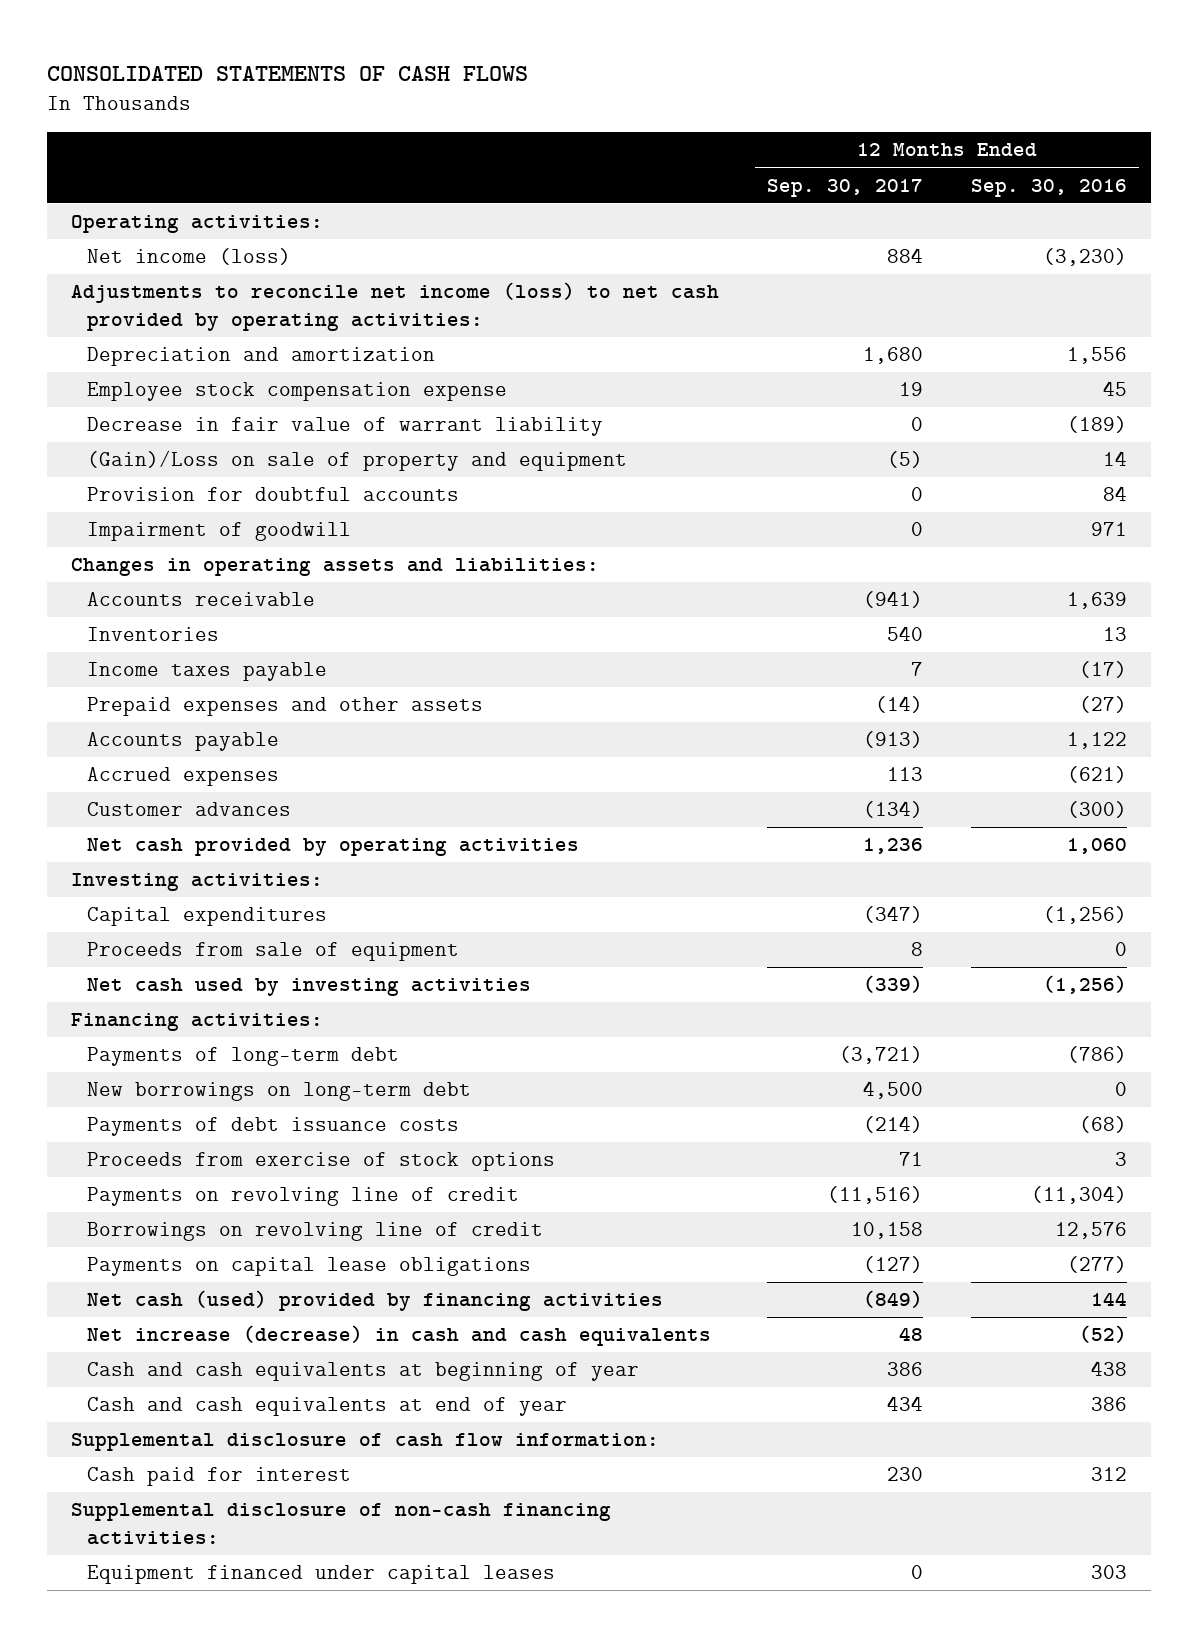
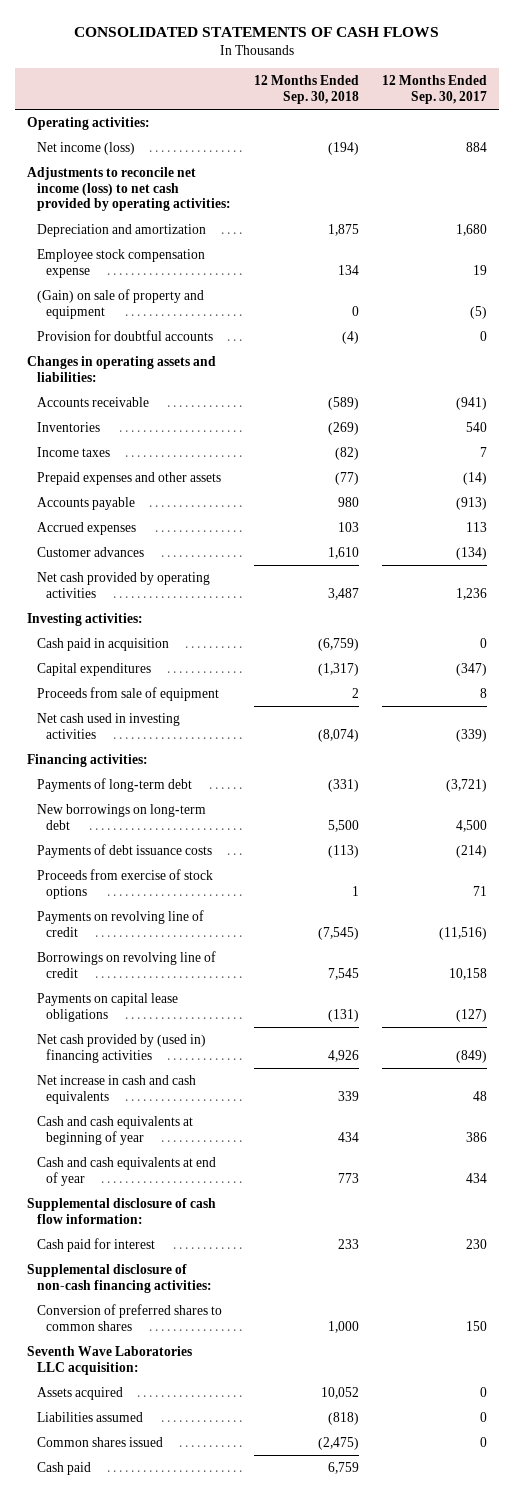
[971,178,1128,197] Sep. 30, 2016 -> none
none -> [253,75,359,105] 12 Months Ended Sep. 30, 2018
[86,417,603,437] Decrease in fair value of warrant liability -> none
[86,450,627,472] (Gain)/Loss on sale of property and equipment -> [36,288,204,319] (Gain) on sale of property and equipment
[86,522,351,542] Impairment of goodwill -> none
[86,662,327,682] Income taxes payable -> [36,446,110,457] Income taxes
none -> [36,637,169,651] Cash paid in acquisition
[86,978,531,997] Net cash used by investing activities -> [36,712,180,739] Net cash used in investing activities
[86,1290,663,1312] Net cash (used) provided by financing activities -> [36,1033,206,1063] Net cash provided by (used in) financing activities
[86,1325,711,1347] Net increase (decrease) in cash and cash equivalents -> [36,1074,196,1104] Net increase in cash and cash equivalents
[86,1565,555,1585] Equipment financed under capital leases -> none
none -> [36,1303,222,1331] Conversion of preferred shares to common shares
none -> [27,1345,193,1375] Seventh Wave Laboratories LLC acquisition:
none -> [36,1386,123,1400] Assets acquired
none -> [36,1411,143,1422] Liabilities assumed
none -> [36,1436,163,1447] Common shares issued
none -> [36,1461,91,1475] Cash paid

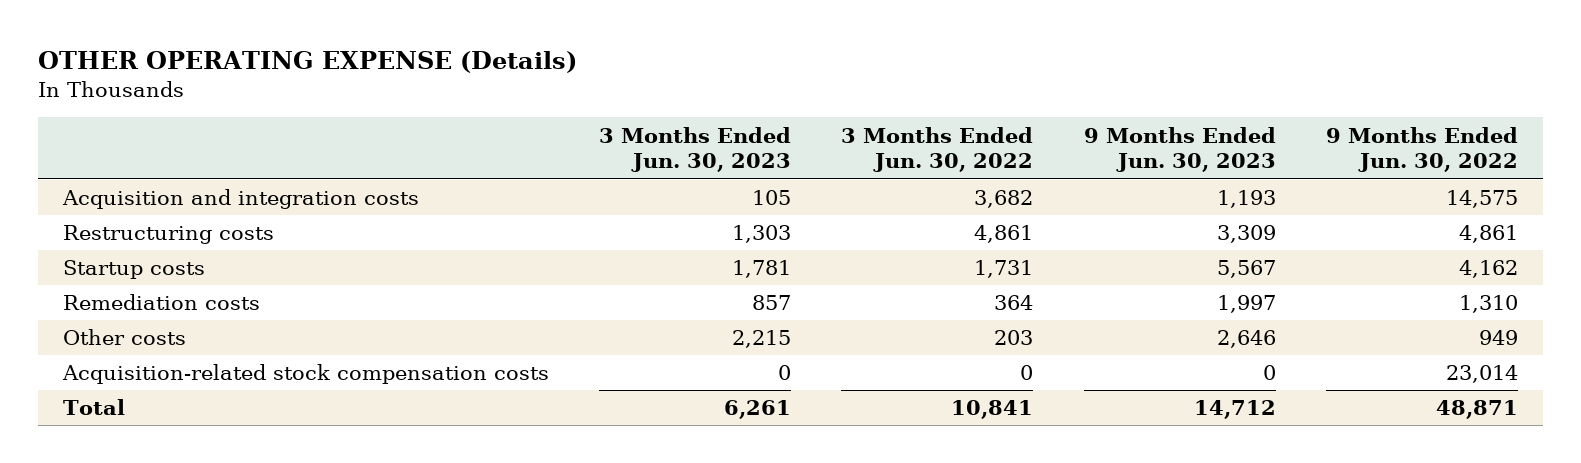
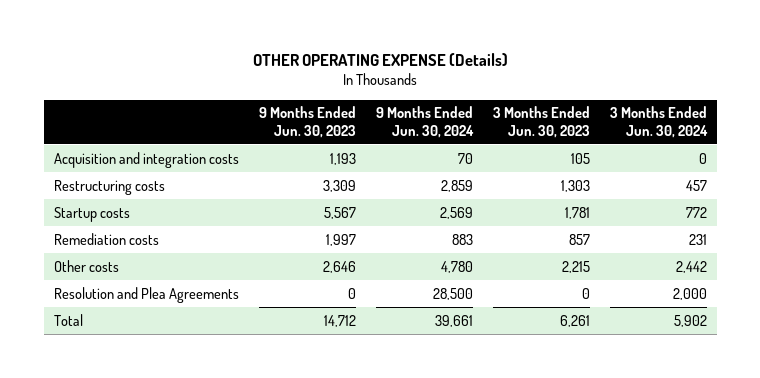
[841,126,1034,173] 3 Months Ended Jun. 30, 2022 -> none
[1325,126,1518,173] 9 Months Ended Jun. 30, 2022 -> none
none -> [375,106,474,138] 9 Months Ended Jun. 30, 2024
none -> [609,106,708,138] 3 Months Ended Jun. 30, 2024
[61,364,549,385] Acquisition-related stock compensation costs -> none
none -> [53,286,239,303] Resolution and Plea Agreements

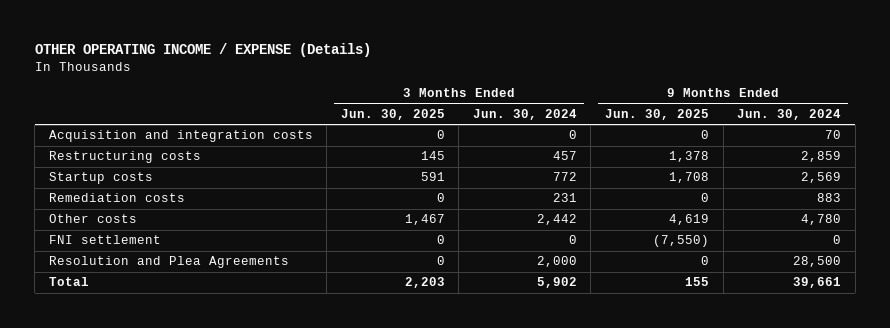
[253,52,509,66] OTHER OPERATING EXPENSE (Details) -> [34,42,371,57] OTHER OPERATING INCOME / EXPENSE (Details)
[258,106,356,138] 9 Months Ended Jun. 30, 2023 -> none
[492,106,590,138] 3 Months Ended Jun. 30, 2023 -> none
none -> [340,108,445,120] Jun. 30, 2025
none -> [605,108,710,120] Jun. 30, 2025
none -> [48,235,161,245] FNI settlement

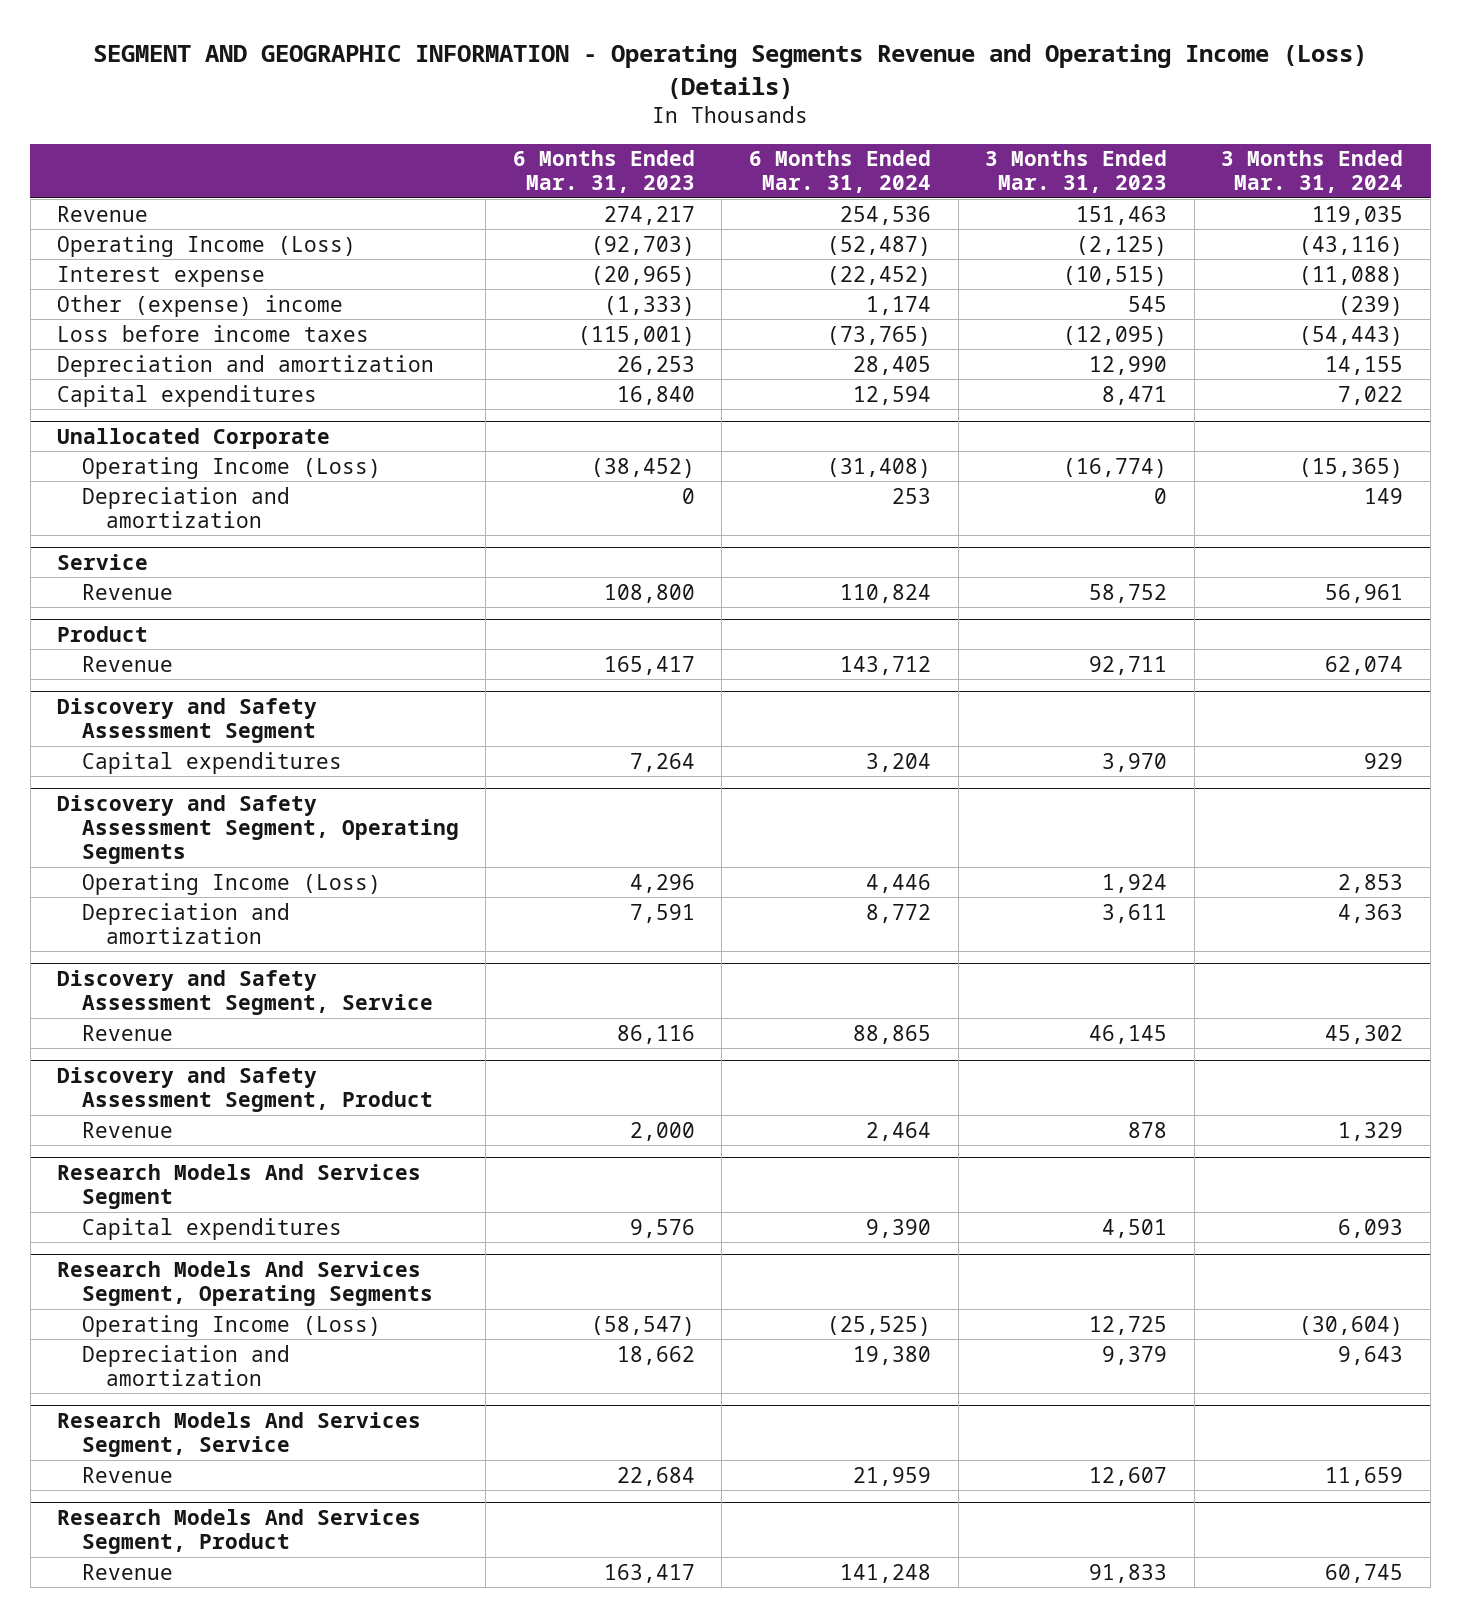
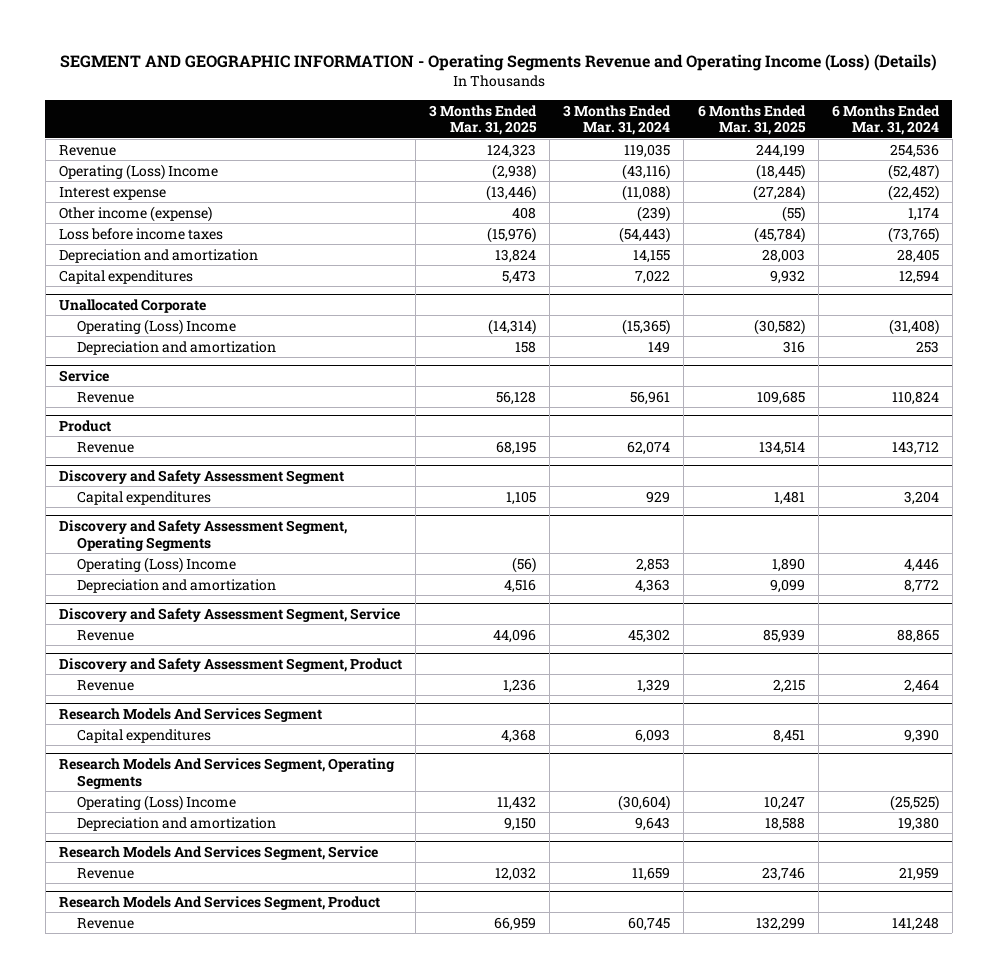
[512,150,695,194] 6 Months Ended Mar. 31, 2023 -> none
[985,150,1168,194] 3 Months Ended Mar. 31, 2023 -> none
none -> [429,104,538,136] 3 Months Ended Mar. 31, 2025
none -> [697,104,806,136] 6 Months Ended Mar. 31, 2025
[57,234,357,257] Operating Income (Loss) -> [58,163,218,180] Operating (Loss) Income
[57,294,344,317] Other (expense) income -> [58,205,212,222] Other income (expense)
[81,456,381,479] Operating Income (Loss) -> [77,318,237,335] Operating (Loss) Income
[81,872,381,895] Operating Income (Loss) -> [77,556,237,573] Operating (Loss) Income
[81,1314,381,1337] Operating Income (Loss) -> [77,794,237,811] Operating (Loss) Income

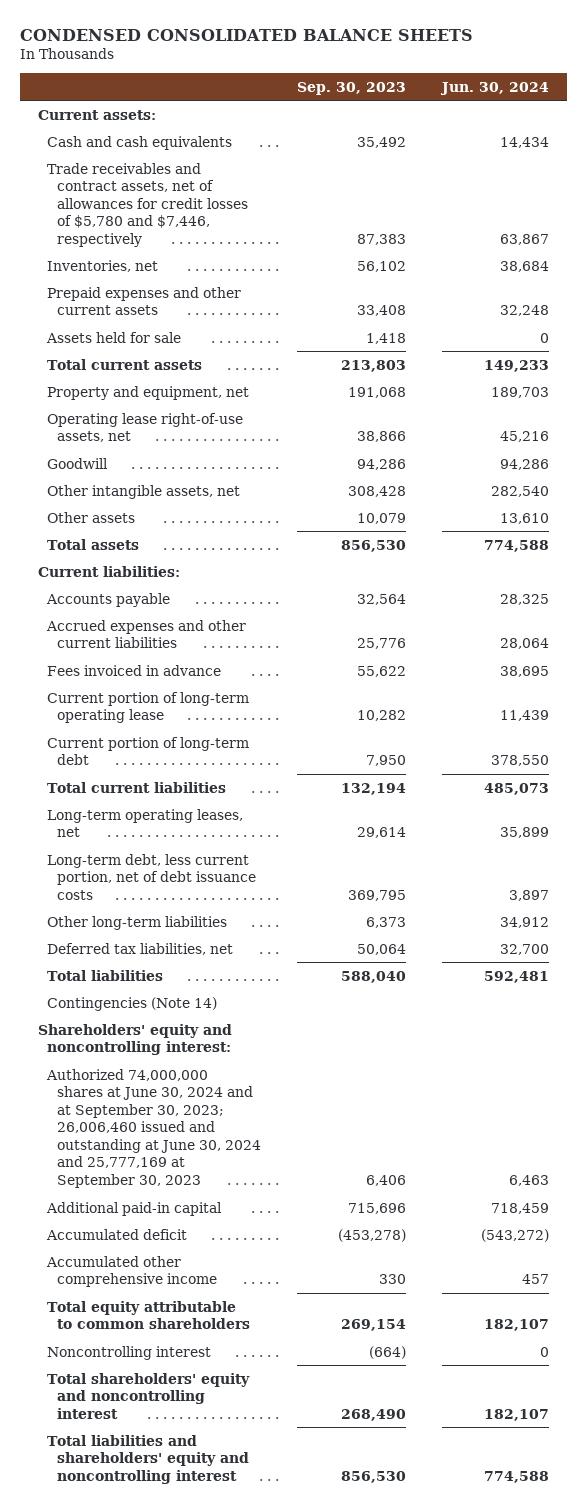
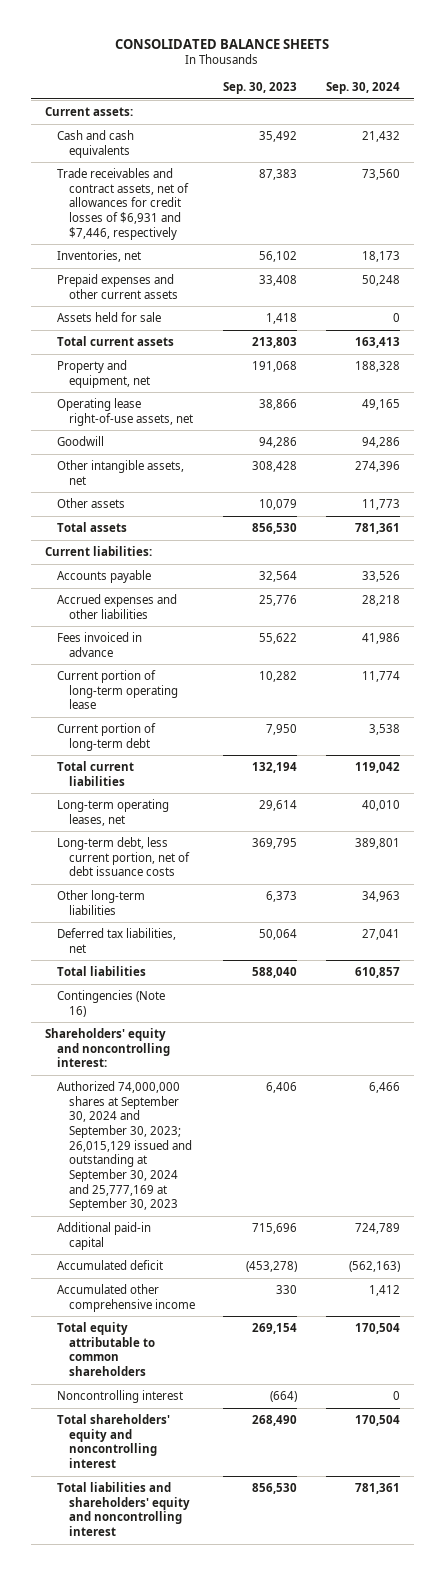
[19,28,473,41] CONDENSED CONSOLIDATED BALANCE SHEETS -> [115,38,330,49] CONSOLIDATED BALANCE SHEETS
[440,81,550,95] Jun. 30, 2024 -> none
none -> [325,82,400,95] Sep. 30, 2024
[47,162,248,247] Trade receivables and contract assets, net of allowances for credit losses of $5,780 and $7,446, respectively -> [57,167,190,240] Trade receivables and contract assets, net of allowances for credit losses of $6,931 and $7,446, respectively
[46,619,247,649] Accrued expenses and other current liabilities -> [57,593,178,619] Accrued expenses and other liabilities
[47,996,218,1011] Contingencies (Note 14) -> [57,989,166,1017] Contingencies (Note 16)
[46,1068,261,1188] Authorized 74,000,000 shares at June 30, 2024 and at September 30, 2023; 26,006,460 issued and outstanding at June 30, 2024 and 25,777,169 at September 30, 2023 -> [57,1080,193,1212] Authorized 74,000,000 shares at September 30, 2024 and September 30, 2023; 26,015,129 issued and outstanding at September 30, 2024 and 25,777,169 at September 30, 2023

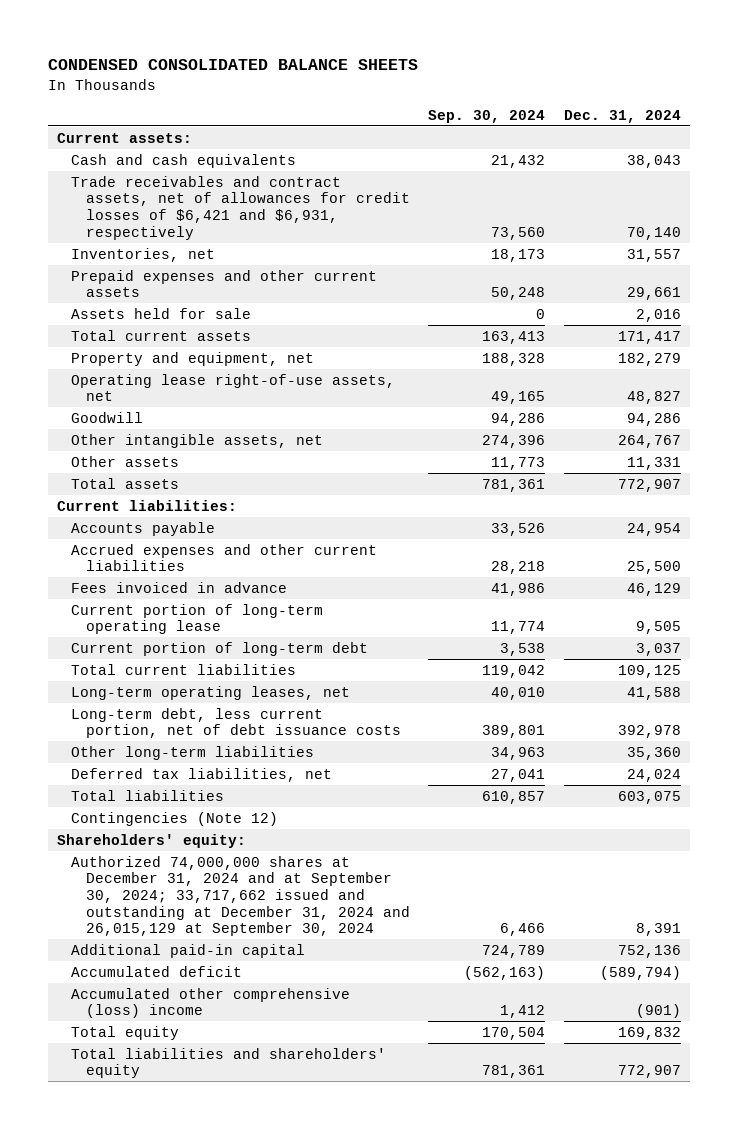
[115,38,330,49] CONSOLIDATED BALANCE SHEETS -> [47,59,418,71] CONDENSED CONSOLIDATED BALANCE SHEETS
[223,82,298,95] Sep. 30, 2023 -> none
none -> [563,109,681,123] Dec. 31, 2024
[57,167,190,240] Trade receivables and contract assets, net of allowances for credit losses of $6,931 and $7,446, respectively -> [71,175,410,240] Trade receivables and contract assets, net of allowances for credit losses of $6,421 and $6,931, respectively
[57,593,178,619] Accrued expenses and other liabilities -> [71,543,378,572] Accrued expenses and other current liabilities
[57,989,166,1017] Contingencies (Note 16) -> [71,811,279,826] Contingencies (Note 12)
[45,1027,171,1068] Shareholders' equity and noncontrolling interest: -> [57,833,247,848] Shareholders' equity:
[57,1080,193,1212] Authorized 74,000,000 shares at September 30, 2024 and September 30, 2023; 26,015,129 issued and outstanding at September 30, 2024 and 25,777,169 at September 30, 2023 -> [71,855,410,937] Authorized 74,000,000 shares at December 31, 2024 and at September 30, 2024; 33,717,662 issued and outstanding at December 31, 2024 and 26,015,129 at September 30, 2024
[57,1389,184,1403] Noncontrolling interest -> none
[57,1413,171,1468] Total shareholders' equity and noncontrolling interest -> none
[57,1283,196,1312] Accumulated other comprehensive income -> [71,987,351,1019] Accumulated other comprehensive (loss) income
[57,1321,156,1376] Total equity attributable to common shareholders -> [71,1025,180,1040] Total equity
[57,1481,191,1536] Total liabilities and shareholders' equity and noncontrolling interest -> [71,1047,387,1079] Total liabilities and shareholders' equity

